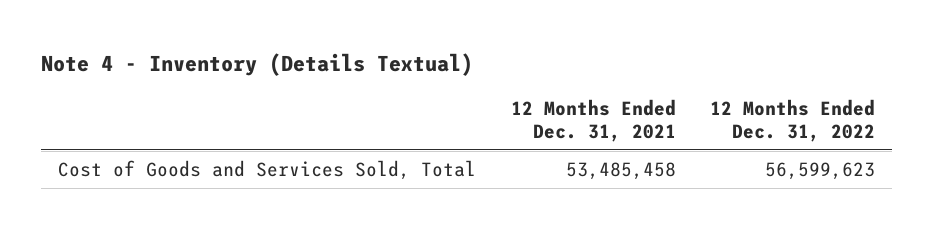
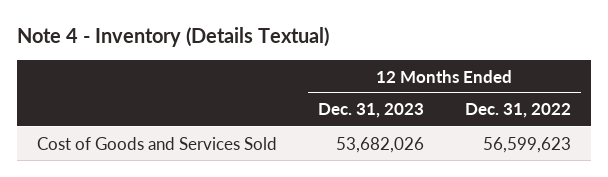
[510,98,676,142] 12 Months Ended Dec. 31, 2021 -> none
none -> [317,103,424,119] Dec. 31, 2023
[58,160,477,181] Cost of Goods and Services Sold, Total -> [37,136,278,150] Cost of Goods and Services Sold

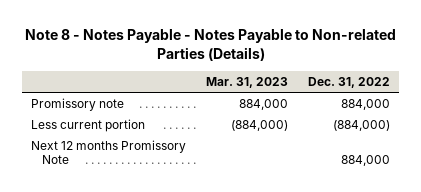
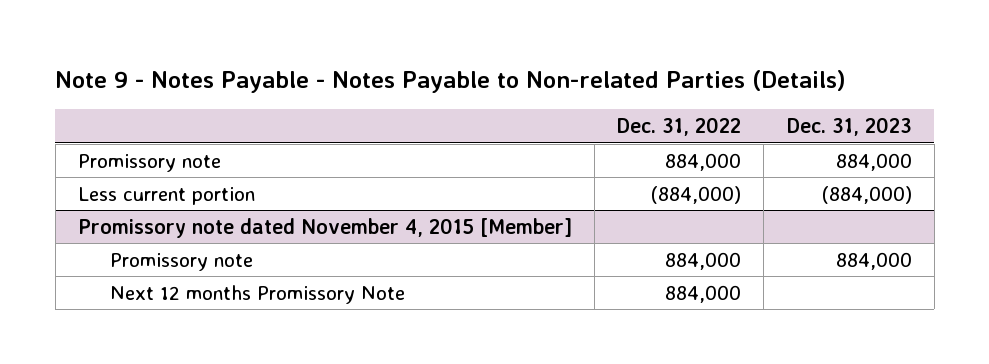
[24,29,396,62] Note 8 - Notes Payable - Notes Payable to Non-related Parties (Details) -> [55,69,847,93] Note 9 - Notes Payable - Notes Payable to Non-related Parties (Details)
[206,77,289,89] Mar. 31, 2023 -> none
none -> [786,117,912,137] Dec. 31, 2023
none -> [77,217,572,238] Promissory note dated November 4, 2015 [Member]
none -> [110,252,254,271] Promissory note

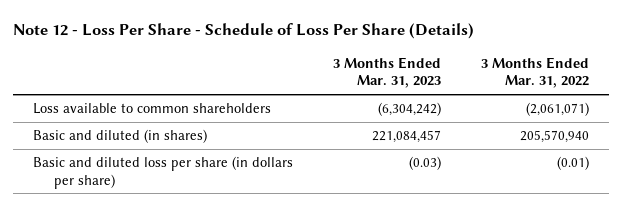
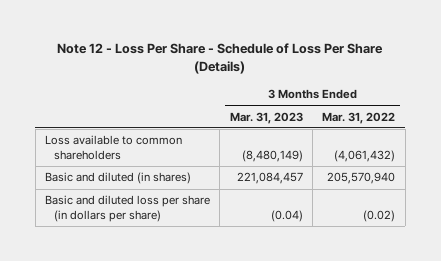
[378,102,442,117] (6,304,242) -> [241,149,303,162] (8,480,149)
[526,102,590,117] (2,061,071) -> [334,149,396,162] (4,061,432)
[409,156,442,171] (0.03) -> [270,209,303,222] (0.04)
[557,156,590,171] (0.01) -> [363,209,396,222] (0.02)

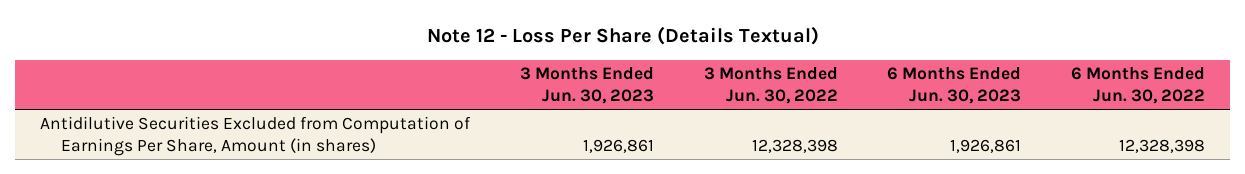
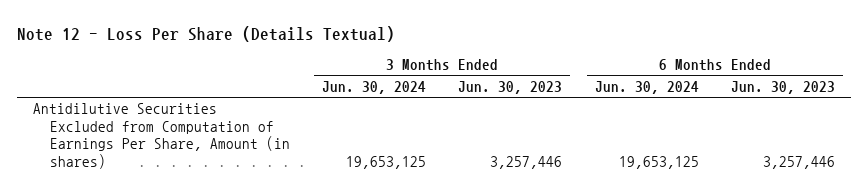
[703,67,838,104] 3 Months Ended Jun. 30, 2022 -> none
[1071,67,1206,104] 6 Months Ended Jun. 30, 2022 -> none
none -> [322,80,427,94] Jun. 30, 2024
none -> [594,80,699,94] Jun. 30, 2024
[583,139,655,154] 1,926,861 -> [490,155,563,169] 3,257,446
[950,139,1022,154] 1,926,861 -> [762,155,835,169] 3,257,446

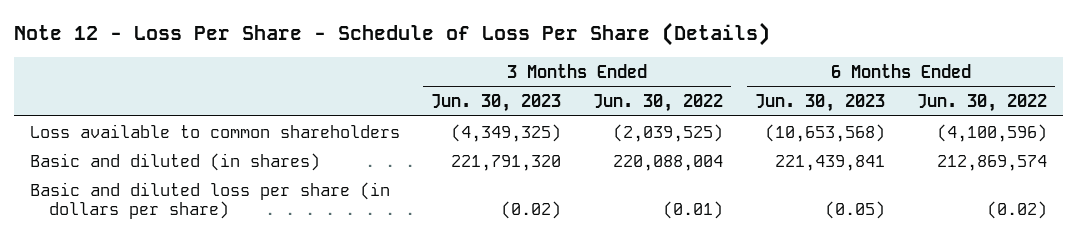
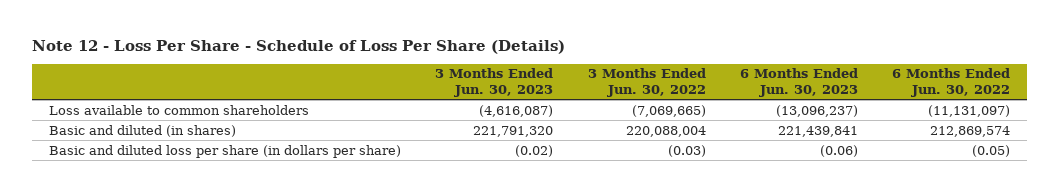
[451,123,562,142] (4,349,325) -> [479,104,554,117] (4,616,087)
[613,123,724,142] (2,039,525) -> [631,104,706,117] (7,069,665)
[765,123,886,142] (10,653,568) -> [775,104,858,117] (13,096,237)
[936,123,1047,142] (4,100,596) -> [927,104,1010,117] (11,131,097)
[663,201,724,220] (0.01) -> [667,144,706,157] (0.03)
[825,201,886,220] (0.05) -> [819,144,858,157] (0.06)
[986,201,1047,220] (0.02) -> [971,144,1010,157] (0.05)

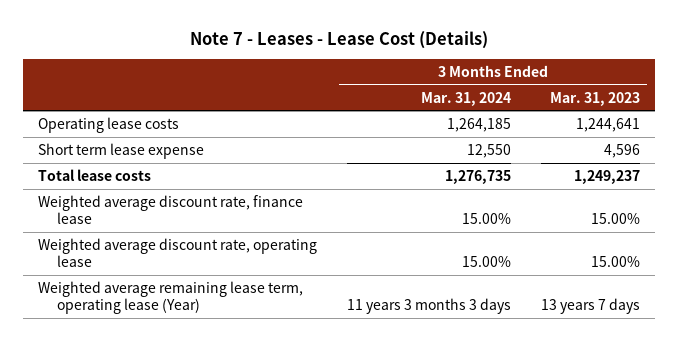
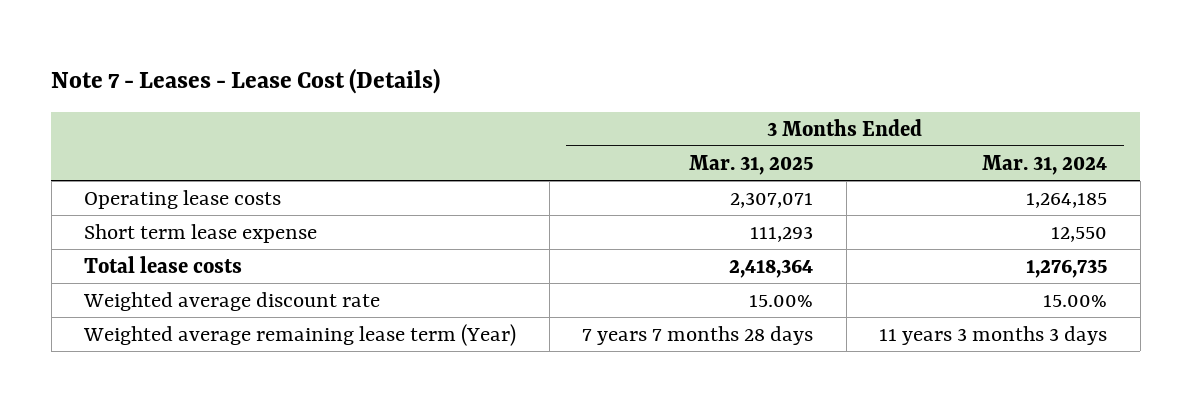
[549,91,640,106] Mar. 31, 2023 -> none
none -> [689,154,814,175] Mar. 31, 2025
[37,195,303,225] Weighted average discount rate, finance lease -> none
[37,238,317,268] Weighted average discount rate, operating lease -> [83,291,381,311] Weighted average discount rate
[37,281,303,315] Weighted average remaining lease term, operating lease (Year) -> [83,323,517,346] Weighted average remaining lease term (Year)

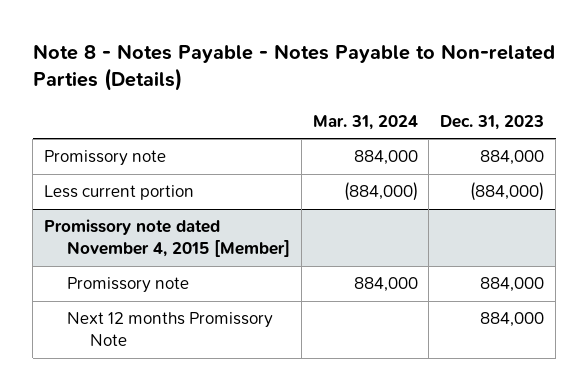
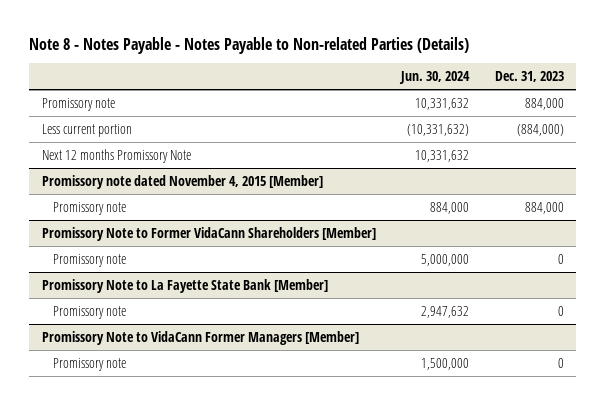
[312,114,418,130] Mar. 31, 2024 -> none
none -> [399,71,471,85] Jun. 30, 2024
none -> [41,148,191,163] Next 12 months Promissory Note
[66,312,273,347] Next 12 months Promissory Note -> none
none -> [41,226,376,241] Promissory Note to Former VidaCann Shareholders [Member]
none -> [53,253,127,267] Promissory note
none -> [41,278,328,293] Promissory Note to La Fayette State Bank [Member]
none -> [53,305,127,319] Promissory note
none -> [41,330,359,345] Promissory Note to VidaCann Former Managers [Member]
none -> [53,357,127,371] Promissory note

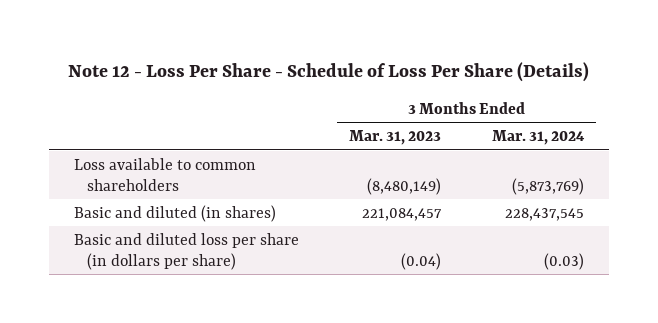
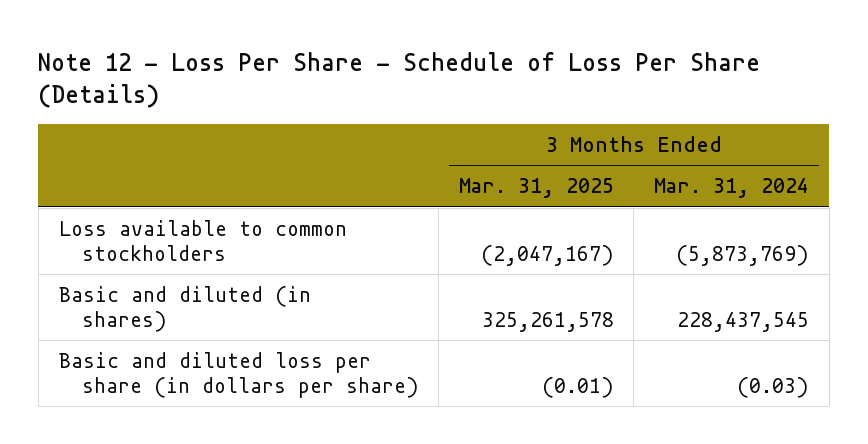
[349,130,442,146] Mar. 31, 2023 -> none
none -> [458,178,614,199] Mar. 31, 2025
[74,157,257,191] Loss available to common shareholders -> [58,219,347,261] Loss available to common stockholders

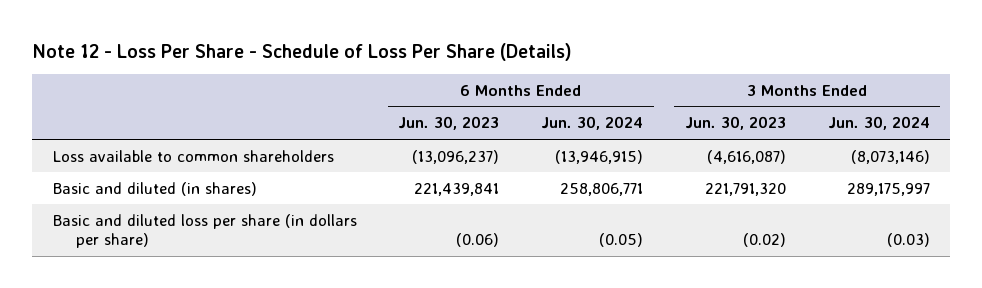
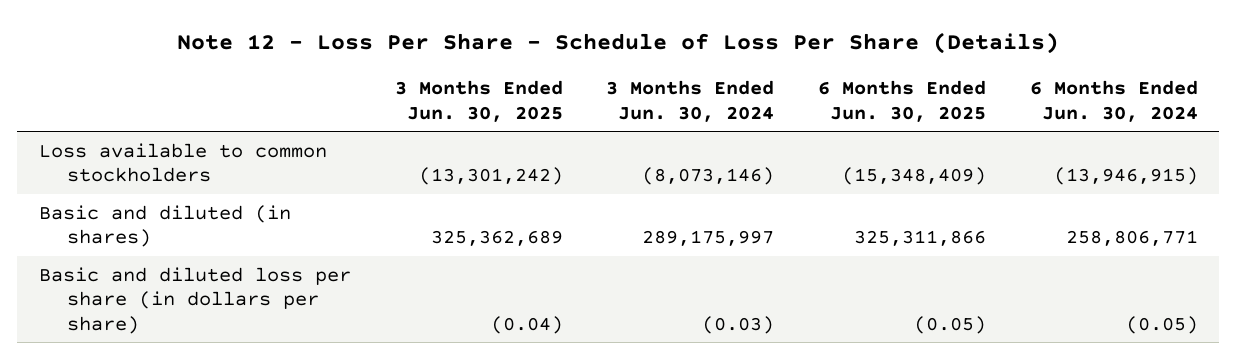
[398,116,500,131] Jun. 30, 2023 -> none
[684,116,786,131] Jun. 30, 2023 -> none
none -> [394,79,563,122] 3 Months Ended Jun. 30, 2025
none -> [817,79,986,122] 6 Months Ended Jun. 30, 2025
[52,149,334,162] Loss available to common shareholders -> [38,142,327,183] Loss available to common stockholders

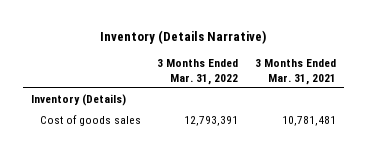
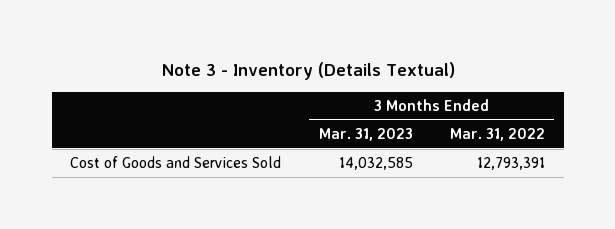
[100,29,267,44] Inventory (Details Narrative) -> [161,61,455,80] Note 3 - Inventory (Details Textual)
[254,58,336,85] 3 Months Ended Mar. 31, 2021 -> none
none -> [318,127,413,141] Mar. 31, 2023
[31,94,127,107] Inventory (Details) -> none
[39,115,141,127] Cost of goods sales -> [70,156,282,169] Cost of Goods and Services Sold

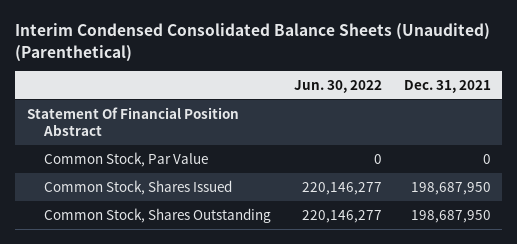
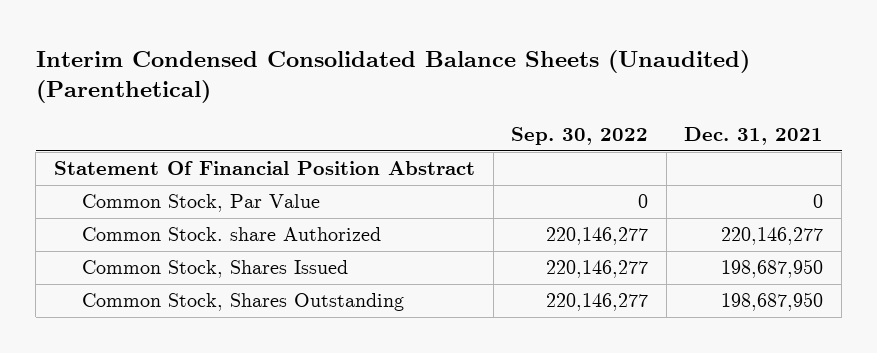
[293,79,382,93] Jun. 30, 2022 -> none
none -> [511,126,649,145] Sep. 30, 2022
none -> [81,227,381,242] Common Stock. share Authorized

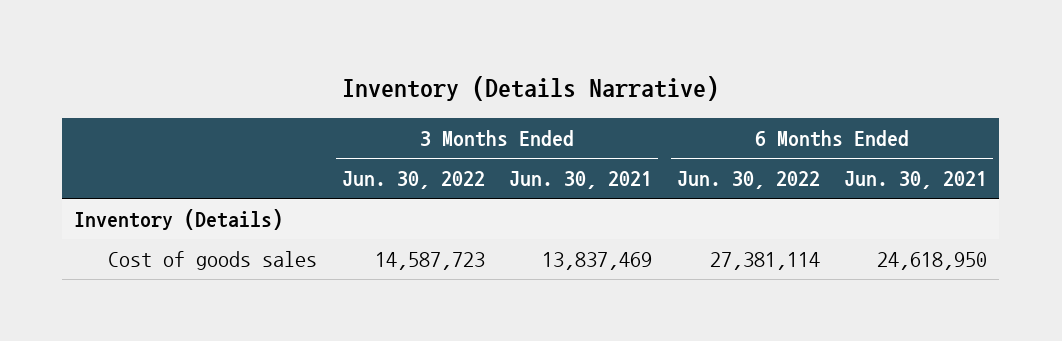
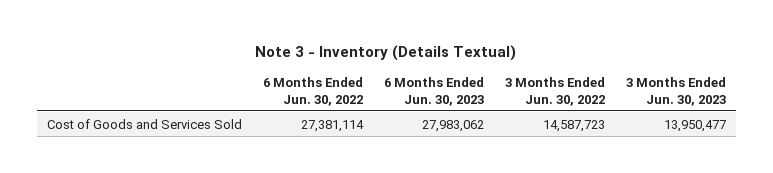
[341,76,719,102] Inventory (Details Narrative) -> [255,45,517,62] Note 3 - Inventory (Details Textual)
[509,171,653,190] Jun. 30, 2021 -> none
[844,171,988,190] Jun. 30, 2021 -> none
none -> [383,77,484,106] 6 Months Ended Jun. 30, 2023
none -> [625,77,726,106] 3 Months Ended Jun. 30, 2023
[74,209,284,231] Inventory (Details) -> none
[108,251,318,271] Cost of goods sales -> [47,118,243,129] Cost of Goods and Services Sold

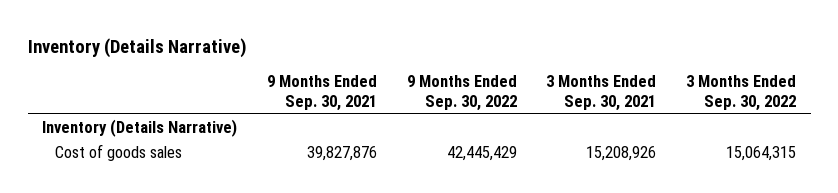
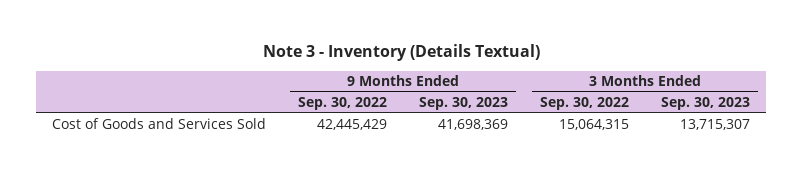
[27,37,247,58] Inventory (Details Narrative) -> [262,44,540,62] Note 3 - Inventory (Details Textual)
[266,75,377,112] 9 Months Ended Sep. 30, 2021 -> none
[546,75,657,112] 3 Months Ended Sep. 30, 2021 -> none
none -> [418,97,508,111] Sep. 30, 2023
none -> [661,97,751,111] Sep. 30, 2023
[42,119,238,138] Inventory (Details Narrative) -> none
[54,144,182,162] Cost of goods sales -> [51,118,266,130] Cost of Goods and Services Sold

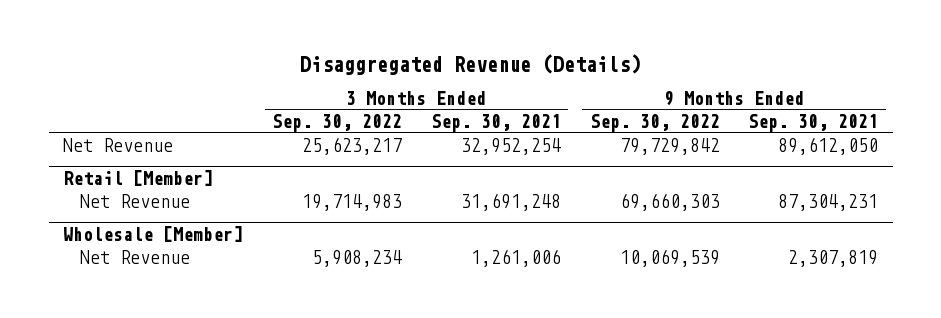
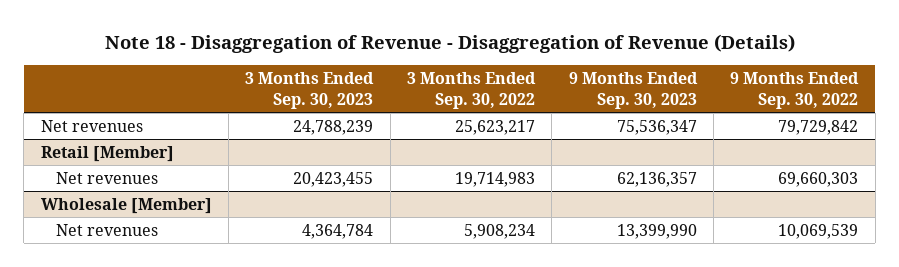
[299,53,641,75] Disaggregated Revenue (Details) -> [104,34,795,54] Note 18 - Disaggregation of Revenue - Disaggregation of Revenue (Details)
[430,114,561,133] Sep. 30, 2021 -> none
[748,114,879,133] Sep. 30, 2021 -> none
none -> [245,72,375,109] 3 Months Ended Sep. 30, 2023
none -> [568,72,698,109] 9 Months Ended Sep. 30, 2023
[63,138,174,153] Net Revenue -> [40,120,143,133] Net revenues
[80,194,191,209] Net Revenue -> [56,172,159,185] Net revenues
[80,250,191,265] Net Revenue -> [56,224,159,237] Net revenues

